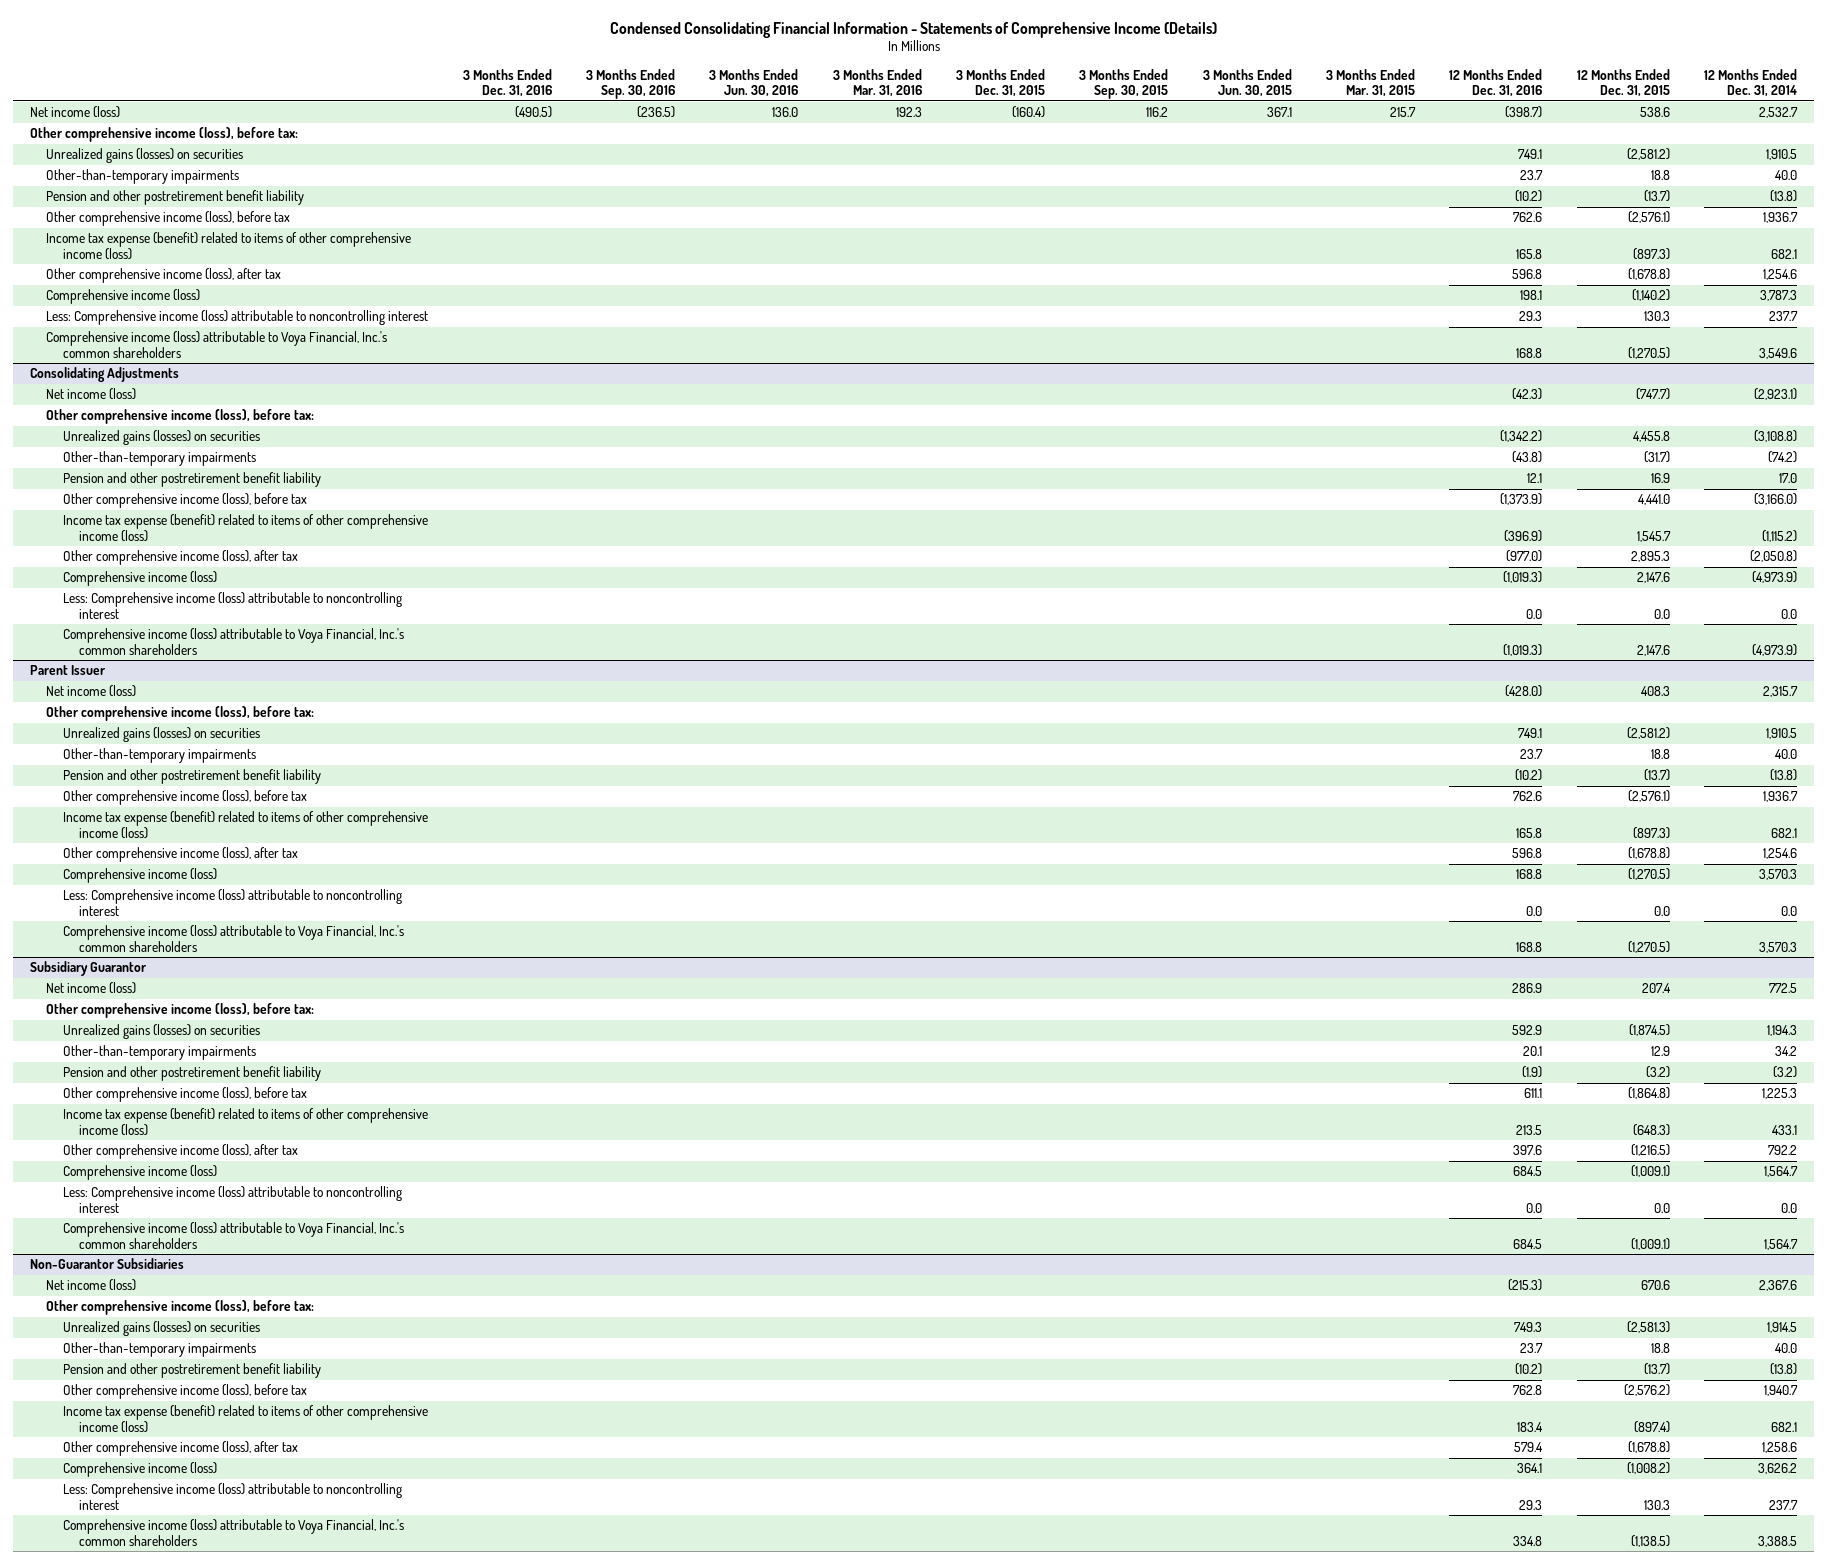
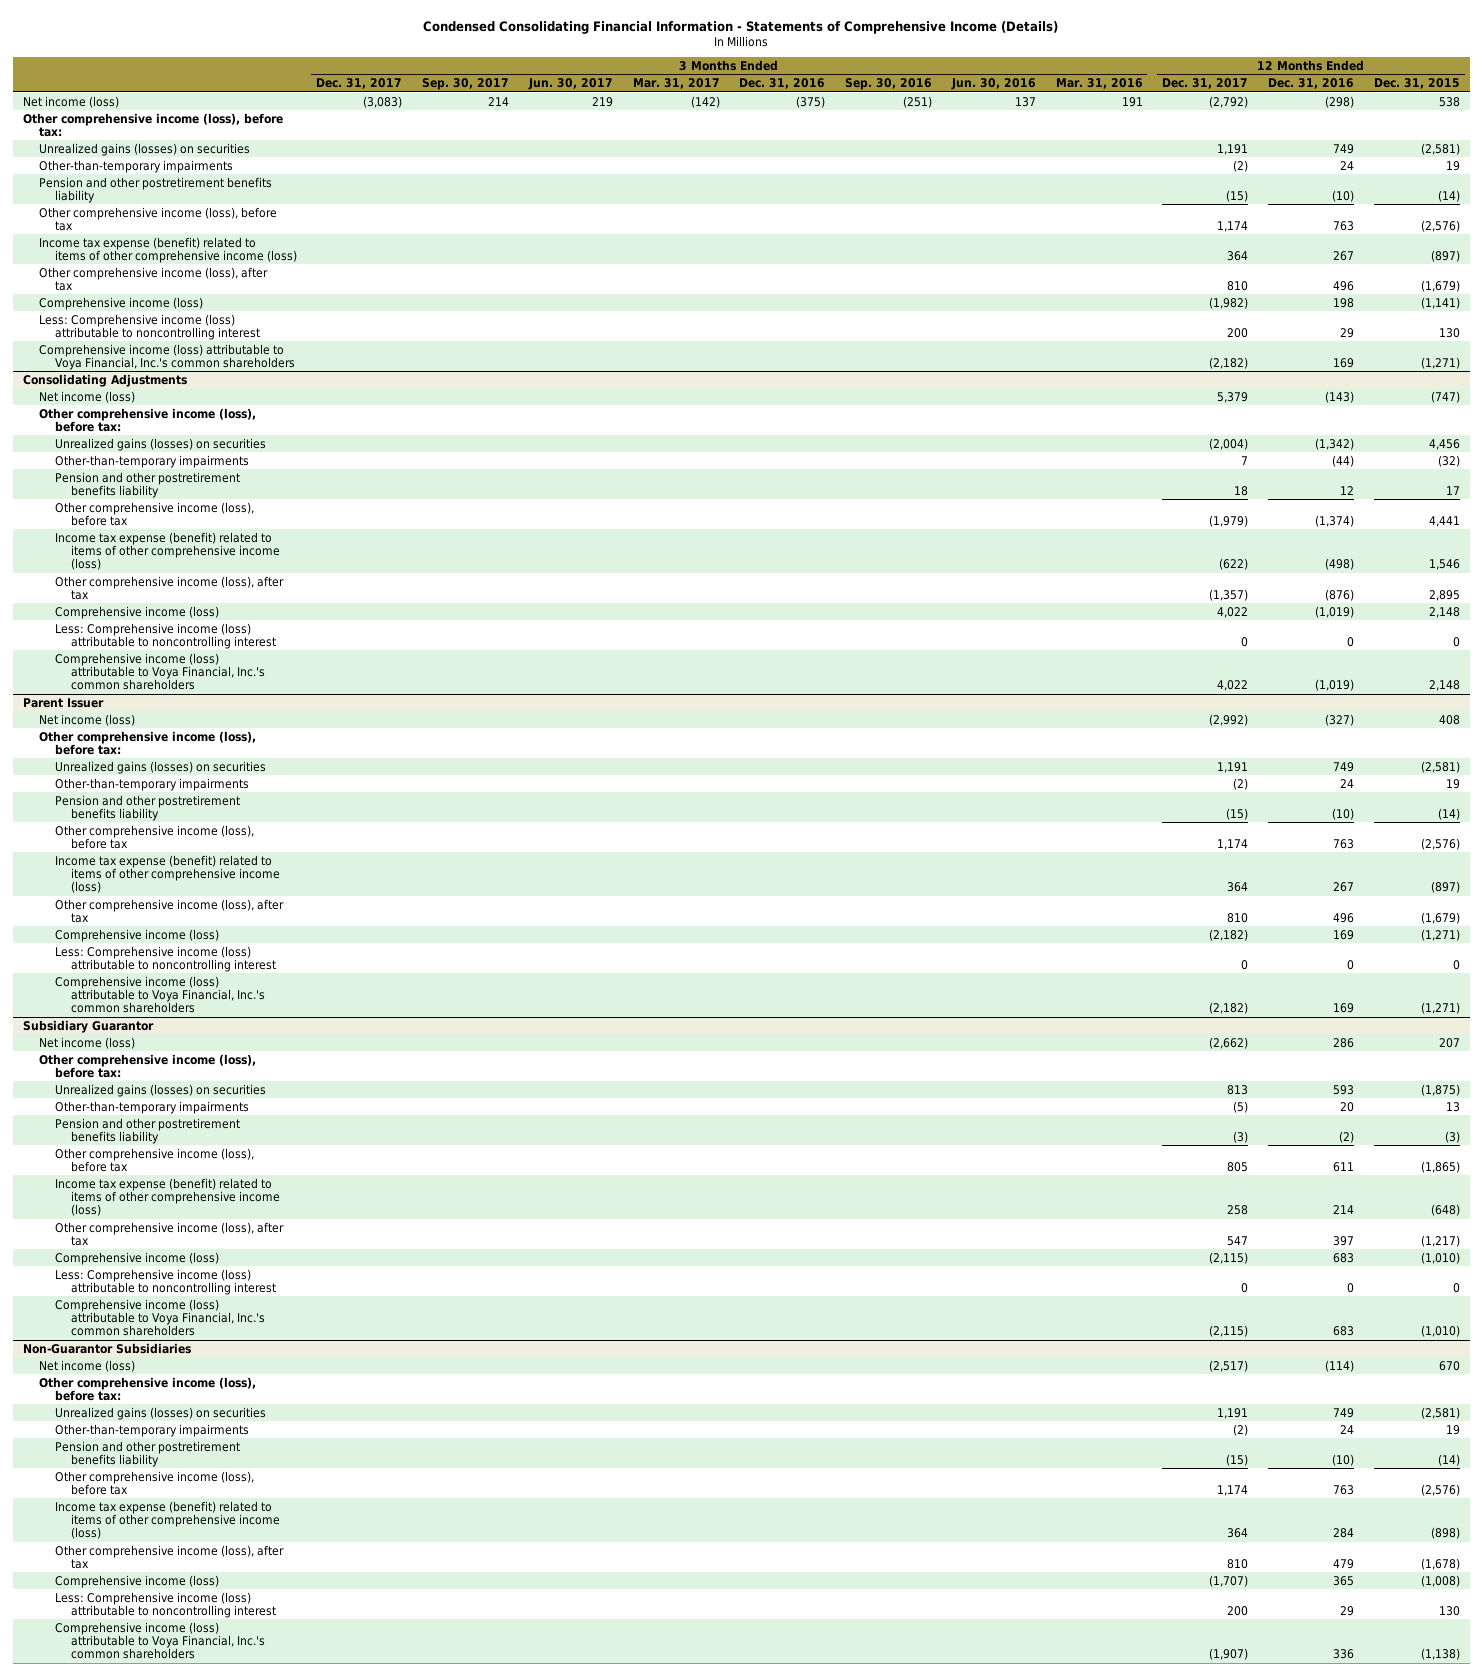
[956,69,1046,98] 3 Months Ended Dec. 31, 2015 -> none
[1079,69,1169,100] 3 Months Ended Sep. 30, 2015 -> none
[1202,69,1292,98] 3 Months Ended Jun. 30, 2015 -> none
[1326,69,1416,98] 3 Months Ended Mar. 31, 2015 -> none
[1704,69,1798,98] 12 Months Ended Dec. 31, 2014 -> none
none -> [316,78,403,90] Dec. 31, 2017
none -> [422,78,510,91] Sep. 30, 2017
none -> [527,78,613,91] Jun. 30, 2017
none -> [632,78,720,90] Mar. 31, 2017
none -> [1162,78,1249,90] Dec. 31, 2017
[514,106,552,119] (490.5) -> [796,95,826,108] (375)
[637,106,676,119] (236.5) -> [903,95,933,108] (251)
[772,107,799,118] 136.0 -> [1014,96,1036,107] 137
[895,107,922,118] 192.3 -> [1121,96,1143,107] 191
[1505,106,1543,119] (398.7) -> [1325,95,1355,108] (298)
[1639,107,1670,118] 538.6 -> [1438,96,1460,107] 538
[1518,149,1543,160] 749.1 -> [1333,143,1355,154] 749
[1626,148,1670,161] (2,581.2) -> [1420,142,1460,155] (2,581)
[1520,170,1544,181] 23.7 -> [1340,160,1355,170] 24
[1650,170,1670,181] 18.8 -> [1445,160,1460,171] 19
[46,190,305,206] Pension and other postretirement benefit liability -> [38,176,272,204] Pension and other postretirement benefits liability
[1515,190,1543,203] (10.2) -> [1332,190,1355,203] (10)
[1643,190,1670,203] (13.7) -> [1437,190,1460,203] (14)
[1513,212,1543,223] 762.6 -> [1333,221,1355,232] 763
[1627,211,1670,224] (2,576.1) -> [1420,220,1460,233] (2,576)
[1516,248,1543,259] 165.8 -> [1333,251,1355,262] 267
[1632,247,1670,260] (897.3) -> [1430,250,1460,263] (897)
[1512,269,1543,280] 596.8 -> [1333,281,1355,292] 496
[1627,268,1670,281] (1,678.8) -> [1420,280,1460,293] (1,679)
[1520,290,1543,301] 198.1 -> [1333,297,1355,308] 198
[1631,289,1670,302] (1,140.2) -> [1420,296,1460,309] (1,141)
[1519,311,1543,322] 29.3 -> [1340,328,1355,339] 29
[1643,311,1670,322] 130.3 -> [1438,328,1460,339] 130
[1516,347,1543,358] 168.8 -> [1333,358,1355,369] 169
[1627,346,1670,359] (1,270.5) -> [1420,357,1460,370] (1,271)
[1512,388,1543,401] (42.3) -> [1325,390,1355,403] (143)
[1635,388,1670,401] (747.7) -> [1430,390,1460,403] (747)
[1500,430,1543,443] (1,342.2) -> [1315,437,1355,450] (1,342)
[1632,431,1670,443] 4,455.8 -> [1428,438,1460,450] 4,456
[1512,451,1543,464] (43.8) -> [1332,454,1355,467] (44)
[1643,451,1670,464] (31.7) -> [1437,454,1460,467] (32)
[62,472,321,488] Pension and other postretirement benefit liability -> [54,471,240,499] Pension and other postretirement benefits liability
[1527,473,1543,484] 12.1 -> [1340,486,1355,496] 12
[1650,473,1670,484] 16.9 -> [1445,486,1460,496] 17
[1500,493,1543,506] (1,373.9) -> [1315,515,1355,528] (1,374)
[1637,494,1670,506] 4,441.0 -> [1428,516,1460,528] 4,441
[1504,529,1543,542] (396.9) -> [1325,558,1355,571] (498)
[1636,530,1671,542] 1,545.7 -> [1428,559,1460,571] 1,546
[1506,550,1543,563] (977.0) -> [1325,589,1355,602] (876)
[1630,551,1670,563] 2,895.3 -> [1428,590,1460,602] 2,895
[1503,571,1543,584] (1,019.3) -> [1315,605,1355,618] (1,019)
[1636,572,1670,584] 2,147.6 -> [1428,606,1460,618] 2,148
[1526,608,1543,619] 0.0 -> [1347,637,1355,648] 0
[1653,608,1670,619] 0.0 -> [1452,637,1460,648] 0
[1503,643,1543,656] (1,019.3) -> [1315,679,1355,692] (1,019)
[1636,644,1670,656] 2,147.6 -> [1428,680,1460,692] 2,148
[1505,685,1543,698] (428.0) -> [1325,713,1355,726] (327)
[1640,686,1670,697] 408.3 -> [1438,714,1460,725] 408
[1518,728,1543,739] 749.1 -> [1333,761,1355,772] 749
[1626,727,1670,740] (2,581.2) -> [1420,760,1460,773] (2,581)
[1520,749,1544,760] 23.7 -> [1340,778,1355,788] 24
[1650,749,1670,760] 18.8 -> [1445,778,1460,789] 19
[62,769,321,785] Pension and other postretirement benefit liability -> [54,794,240,822] Pension and other postretirement benefits liability
[1515,769,1543,782] (10.2) -> [1332,808,1355,821] (10)
[1643,769,1670,782] (13.7) -> [1437,808,1460,821] (14)
[1513,791,1543,802] 762.6 -> [1333,839,1355,850] 763
[1627,790,1670,803] (2,576.1) -> [1420,838,1460,851] (2,576)
[1516,827,1543,838] 165.8 -> [1333,882,1355,893] 267
[1632,826,1670,839] (897.3) -> [1430,881,1460,894] (897)
[1512,848,1543,859] 596.8 -> [1333,913,1355,924] 496
[1627,847,1670,860] (1,678.8) -> [1420,912,1460,925] (1,679)
[1516,869,1543,880] 168.8 -> [1333,929,1355,940] 169
[1627,868,1670,881] (1,270.5) -> [1420,928,1460,941] (1,271)
[1526,905,1543,916] 0.0 -> [1347,960,1355,971] 0
[1653,905,1670,916] 0.0 -> [1452,960,1460,971] 0
[1516,941,1543,952] 168.8 -> [1333,1003,1355,1014] 169
[1627,940,1670,953] (1,270.5) -> [1420,1002,1460,1015] (1,271)
[1512,983,1543,994] 286.9 -> [1333,1037,1355,1048] 286
[1641,983,1671,994] 207.4 -> [1438,1037,1460,1048] 207
[1512,1025,1543,1036] 592.9 -> [1333,1084,1355,1095] 593
[1628,1024,1670,1037] (1,874.5) -> [1420,1083,1460,1096] (1,875)
[1523,1046,1543,1057] 20.1 -> [1340,1101,1355,1112] 20
[1650,1046,1670,1057] 12.9 -> [1445,1101,1460,1112] 13
[62,1066,321,1082] Pension and other postretirement benefit liability -> [54,1117,240,1145] Pension and other postretirement benefits liability
[1522,1066,1543,1079] (1.9) -> [1339,1131,1355,1144] (2)
[1645,1066,1670,1079] (3.2) -> [1444,1131,1460,1144] (3)
[1524,1088,1543,1099] 611.1 -> [1333,1162,1355,1173] 611
[1627,1087,1670,1100] (1,864.8) -> [1420,1161,1460,1174] (1,865)
[1516,1124,1543,1135] 213.5 -> [1333,1205,1355,1215] 214
[1632,1123,1670,1136] (648.3) -> [1430,1204,1460,1217] (648)
[1513,1145,1543,1156] 397.6 -> [1333,1236,1355,1247] 397
[1630,1144,1670,1157] (1,216.5) -> [1420,1235,1460,1248] (1,217)
[1513,1166,1543,1177] 684.5 -> [1333,1252,1355,1263] 683
[1630,1165,1670,1178] (1,009.1) -> [1420,1251,1460,1264] (1,010)
[1526,1202,1543,1213] 0.0 -> [1347,1283,1355,1294] 0
[1653,1202,1670,1213] 0.0 -> [1452,1283,1460,1294] 0
[1513,1238,1543,1249] 684.5 -> [1333,1326,1355,1337] 683
[1630,1237,1670,1250] (1,009.1) -> [1420,1325,1460,1338] (1,010)
[1508,1279,1543,1292] (215.3) -> [1325,1359,1355,1372] (114)
[1640,1280,1670,1291] 670.6 -> [1438,1360,1460,1371] 670
[1514,1322,1543,1333] 749.3 -> [1333,1407,1355,1418] 749
[1626,1321,1670,1334] (2,581.3) -> [1420,1406,1460,1419] (2,581)
[1520,1343,1544,1354] 23.7 -> [1340,1424,1355,1434] 24
[1650,1343,1670,1354] 18.8 -> [1445,1424,1460,1435] 19
[62,1363,321,1379] Pension and other postretirement benefit liability -> [54,1440,240,1468] Pension and other postretirement benefits liability
[1515,1363,1543,1376] (10.2) -> [1332,1454,1355,1467] (10)
[1643,1363,1670,1376] (13.7) -> [1437,1454,1460,1467] (14)
[1513,1385,1543,1396] 762.8 -> [1333,1485,1355,1496] 763
[1623,1384,1670,1397] (2,576.2) -> [1420,1484,1460,1497] (2,576)
[1517,1421,1544,1432] 183.4 -> [1333,1528,1355,1539] 284
[1633,1420,1670,1433] (897.4) -> [1430,1527,1460,1540] (898)
[1514,1442,1544,1453] 579.4 -> [1333,1559,1355,1570] 479
[1627,1441,1670,1454] (1,678.8) -> [1420,1558,1460,1571] (1,678)
[1517,1463,1543,1474] 364.1 -> [1333,1575,1355,1586] 365
[1626,1462,1670,1475] (1,008.2) -> [1420,1574,1460,1587] (1,008)
[1519,1499,1543,1510] 29.3 -> [1340,1606,1355,1617] 29
[1643,1499,1670,1510] 130.3 -> [1438,1606,1460,1617] 130
[1513,1535,1543,1546] 334.8 -> [1333,1649,1355,1660] 336
[1630,1534,1670,1547] (1,138.5) -> [1420,1648,1460,1661] (1,138)

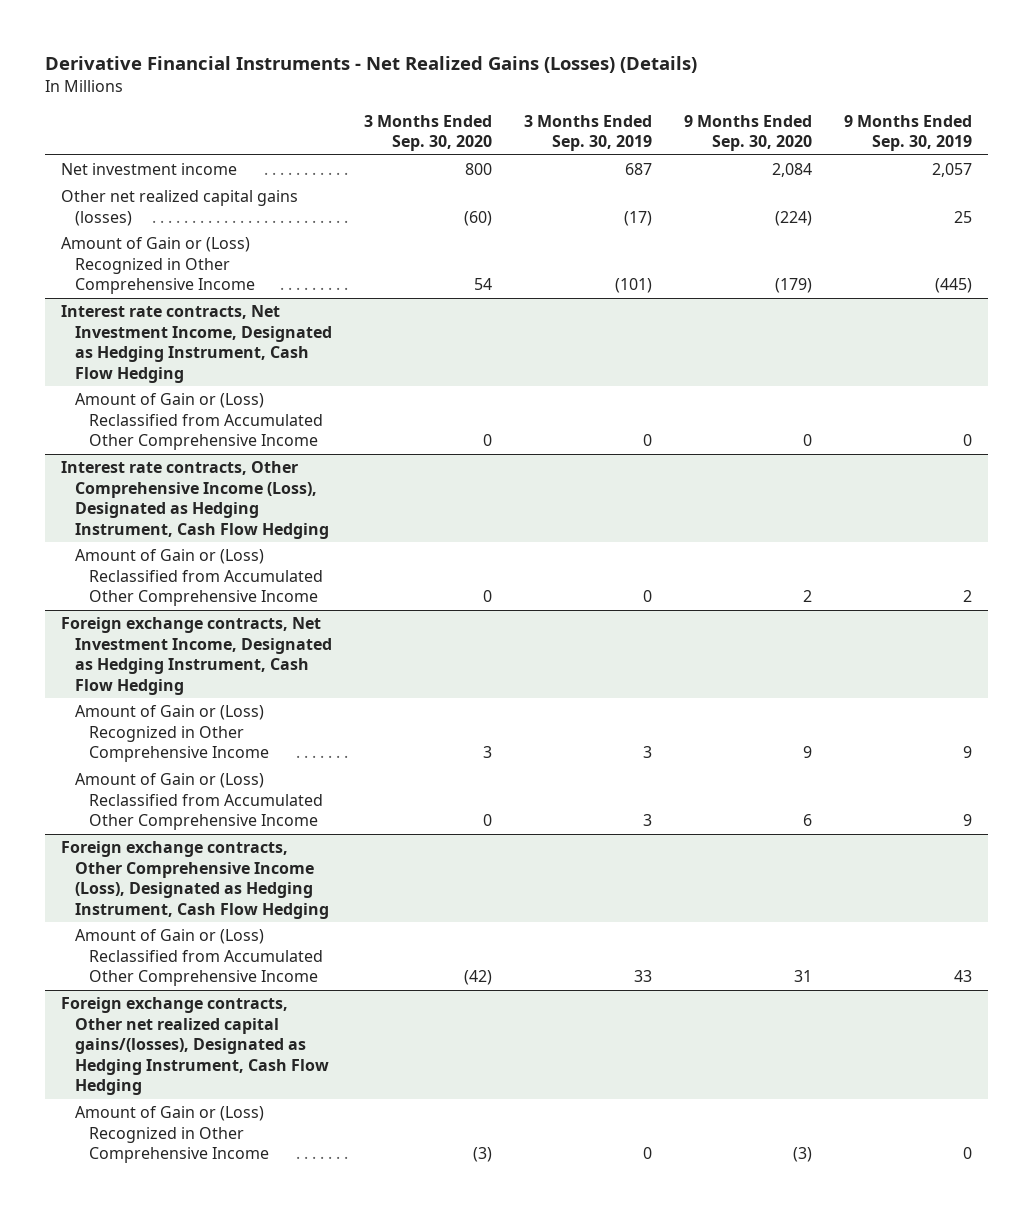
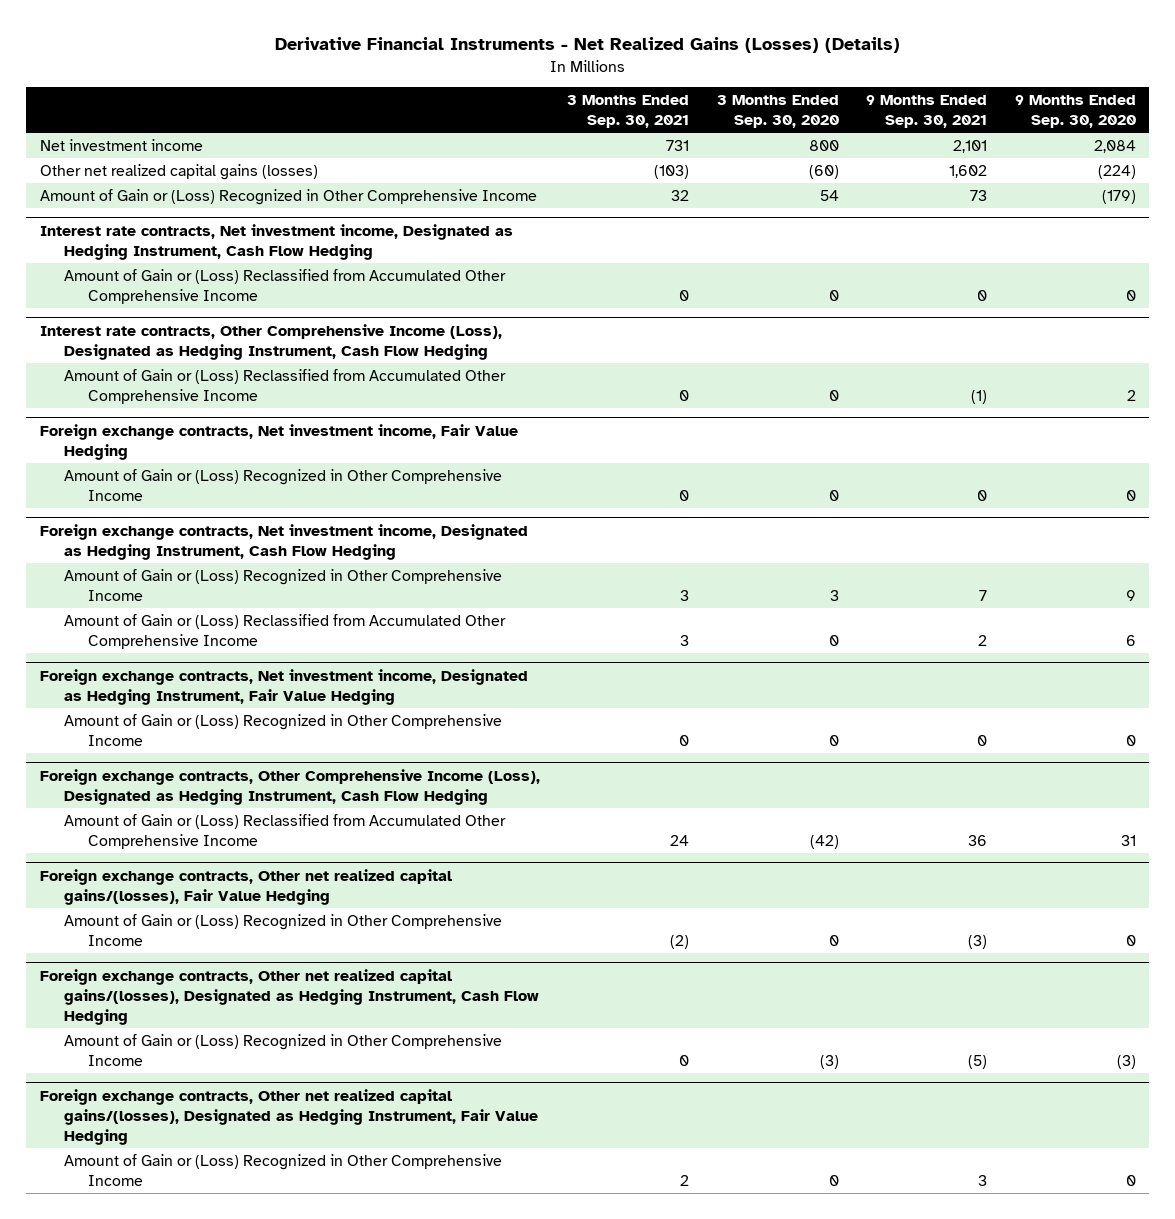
[523,114,652,152] 3 Months Ended Sep. 30, 2019 -> none
[843,114,972,152] 9 Months Ended Sep. 30, 2019 -> none
none -> [567,95,690,129] 3 Months Ended Sep. 30, 2021
none -> [866,95,988,129] 9 Months Ended Sep. 30, 2021
[61,305,333,383] Interest rate contracts, Net Investment Income, Designated as Hedging Instrument, Cash Flow Hedging -> [39,223,513,260] Interest rate contracts, Net investment income, Designated as Hedging Instrument, Cash Flow Hedging
none -> [39,423,518,460] Foreign exchange contracts, Net investment income, Fair Value Hedging
none -> [63,468,502,501] Amount of Gain or (Loss) Recognized in Other Comprehensive Income
[61,617,333,695] Foreign exchange contracts, Net Investment Income, Designated as Hedging Instrument, Cash Flow Hedging -> [39,523,528,560] Foreign exchange contracts, Net investment income, Designated as Hedging Instrument, Cash Flow Hedging
none -> [39,668,528,705] Foreign exchange contracts, Net investment income, Designated as Hedging Instrument, Fair Value Hedging
none -> [63,713,502,746] Amount of Gain or (Loss) Recognized in Other Comprehensive Income
none -> [39,868,452,905] Foreign exchange contracts, Other net realized capital gains/(losses), Fair Value Hedging
none -> [63,913,502,946] Amount of Gain or (Loss) Recognized in Other Comprehensive Income
none -> [39,1088,538,1145] Foreign exchange contracts, Other net realized capital gains/(losses), Designated as Hedging Instrument, Fair Value Hedging
none -> [63,1153,502,1186] Amount of Gain or (Loss) Recognized in Other Comprehensive Income

